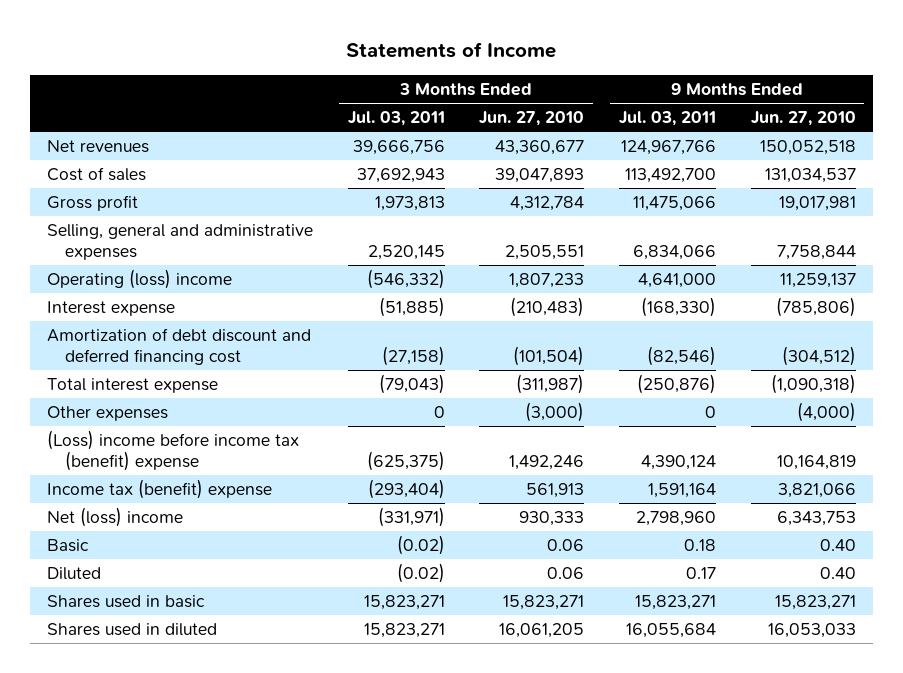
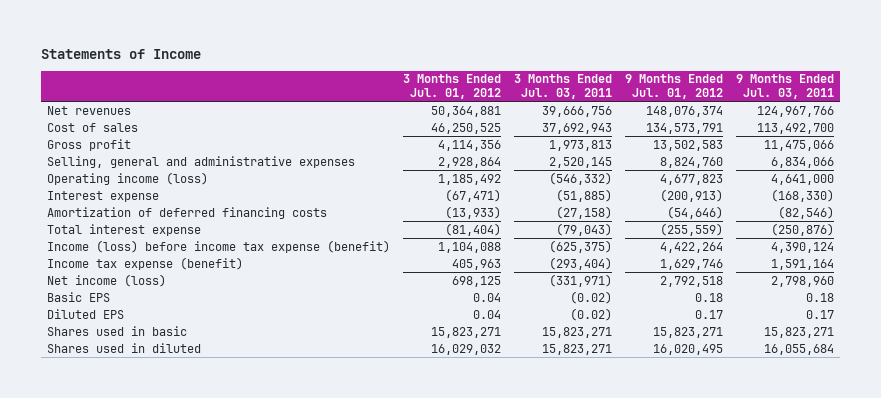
[479,111,585,127] Jun. 27, 2010 -> none
[750,111,856,127] Jun. 27, 2010 -> none
none -> [403,74,502,99] 3 Months Ended Jul. 01, 2012
none -> [625,74,724,99] 9 Months Ended Jul. 01, 2012
[47,269,233,290] Operating (loss) income -> [47,171,209,185] Operating income (loss)
[47,328,312,365] Amortization of debt discount and deferred financing cost -> [47,206,328,219] Amortization of deferred financing costs
[47,406,169,422] Other expenses -> none
[47,430,300,471] (Loss) income before income tax (benefit) expense -> [47,239,391,253] Income (loss) before income tax expense (benefit)
[47,479,273,500] Income tax (benefit) expense -> [47,256,244,270] Income tax expense (benefit)
[47,507,184,528] Net (loss) income -> [47,273,167,287] Net income (loss)
[47,539,90,553] Basic -> [47,291,111,302] Basic EPS
[47,567,102,581] Diluted -> [47,308,125,319] Diluted EPS

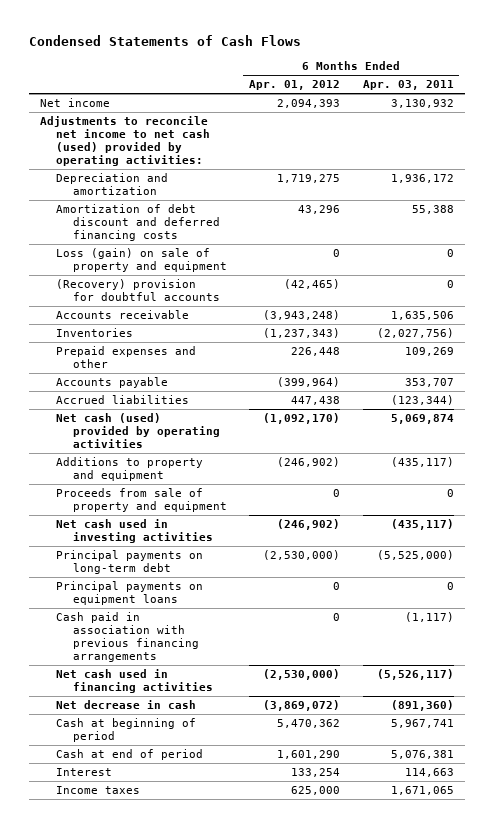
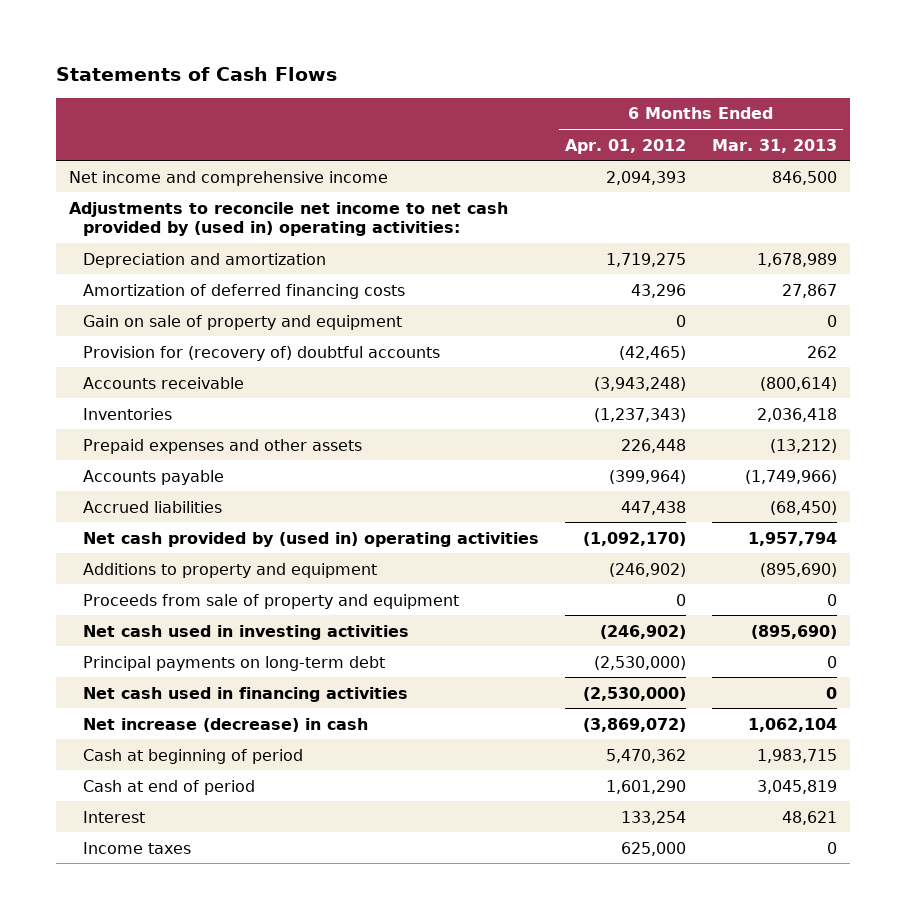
[28,34,301,46] Condensed Statements of Cash Flows -> [56,67,338,82] Statements of Cash Flows
[362,80,454,91] Apr. 03, 2011 -> none
none -> [711,138,837,153] Mar. 31, 2013
[40,98,111,108] Net income -> [69,170,389,186] Net income and comprehensive income
[40,116,211,166] Adjustments to reconcile net income to net cash (used) provided by operating activities: -> [69,201,509,237] Adjustments to reconcile net income to net cash provided by (used in) operating activities:
[56,204,220,241] Amortization of debt discount and deferred financing costs -> [83,283,406,299] Amortization of deferred financing costs
[56,248,227,272] Loss (gain) on sale of property and equipment -> [83,314,403,330] Gain on sale of property and equipment
[56,279,220,301] (Recovery) provision for doubtful accounts -> [83,345,441,361] Provision for (recovery of) doubtful accounts
[56,346,197,368] Prepaid expenses and other -> [83,438,363,454] Prepaid expenses and other assets
[56,413,220,448] Net cash (used) provided by operating activities -> [83,531,540,547] Net cash provided by (used in) operating activities
[56,581,204,605] Principal payments on equipment loans -> none
[56,612,199,662] Cash paid in association with previous financing arrangements -> none
[56,700,197,710] Net decrease in cash -> [83,717,369,732] Net increase (decrease) in cash

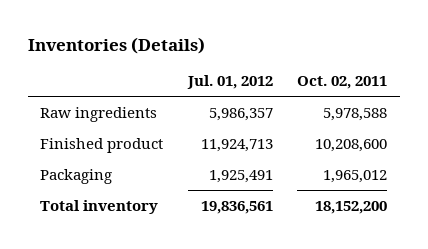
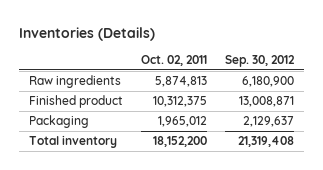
[186,75,273,90] Jul. 01, 2012 -> none
none -> [225,55,296,68] Sep. 30, 2012
[323,107,388,121] 5,978,588 -> [155,76,208,88] 5,874,813
[315,138,388,152] 10,208,600 -> [153,96,208,108] 10,312,375

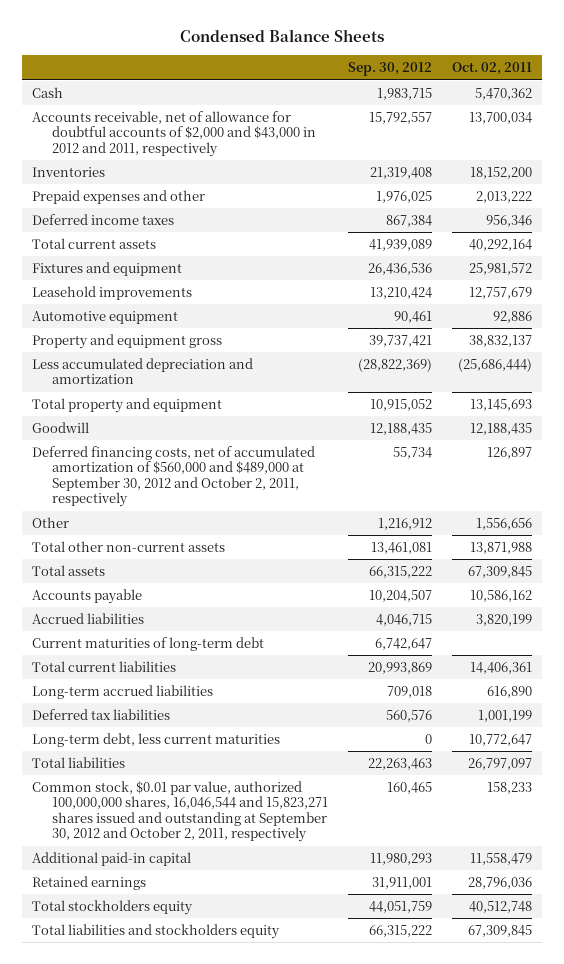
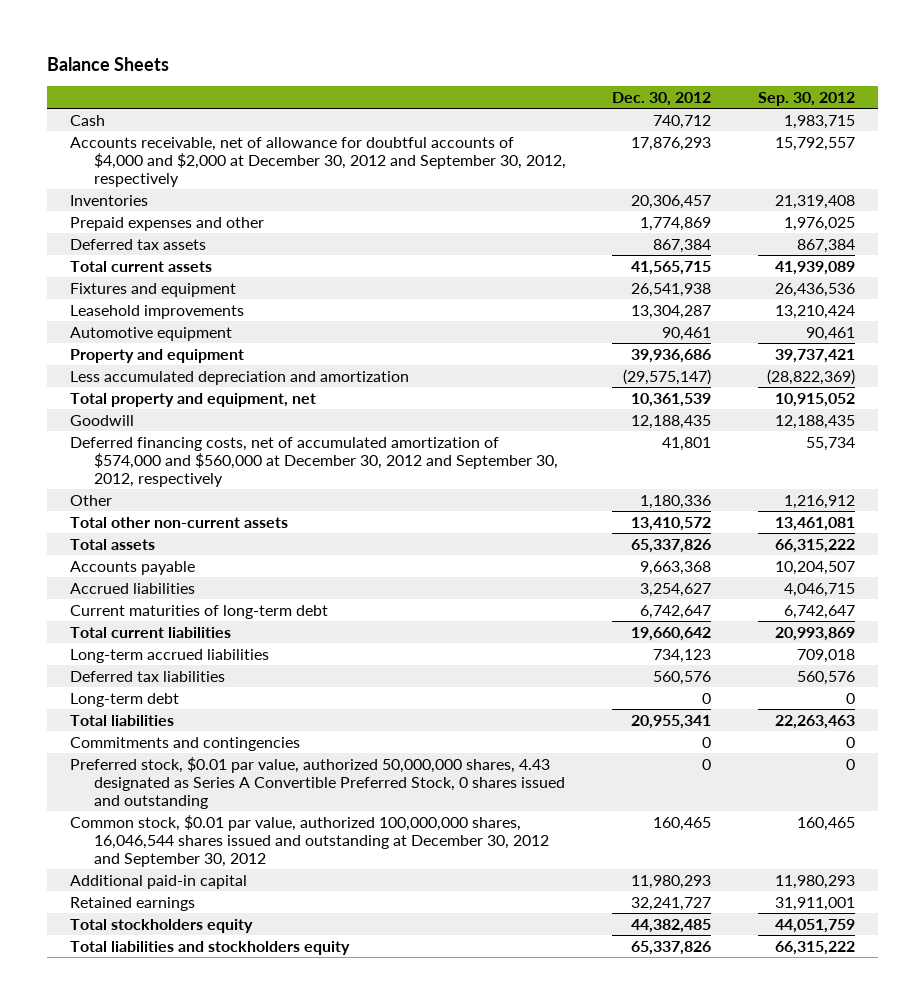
[180,29,385,43] Condensed Balance Sheets -> [46,56,169,71] Balance Sheets
[451,62,532,76] Oct. 02, 2011 -> none
none -> [612,91,712,106] Dec. 30, 2012
[32,110,316,157] Accounts receivable, net of allowance for doubtful accounts of $2,000 and $43,000 in 2012 and 2011, respectively -> [69,136,566,187] Accounts receivable, net of allowance for doubtful accounts of $4,000 and $2,000 at December 30, 2012 and September 30, 2012, respectively
[32,213,175,225] Deferred income taxes -> [69,238,206,250] Deferred tax assets
[32,333,223,349] Property and equipment gross -> [69,348,244,363] Property and equipment
[32,397,223,413] Total property and equipment -> [69,392,316,407] Total property and equipment, net
[32,445,316,508] Deferred financing costs, net of accumulated amortization of $560,000 and $489,000 at September 30, 2012 and October 2, 2011, respectively -> [69,436,558,487] Deferred financing costs, net of accumulated amortization of $574,000 and $560,000 at December 30, 2012 and September 30, 2012, respectively
[32,732,281,747] Long-term debt, less current maturities -> [69,692,179,707] Long-term debt
none -> [69,736,300,751] Commitments and contingencies
none -> [69,756,565,809] Preferred stock, $0.01 par value, authorized 50,000,000 shares, 4.43 designated as Series A Convertible Preferred Stock, 0 shares issued and outstanding
[32,780,328,843] Common stock, $0.01 par value, authorized 100,000,000 shares, 16,046,544 and 15,823,271 shares issued and outstanding at September 30, 2012 and October 2, 2011, respectively -> [69,814,549,867] Common stock, $0.01 par value, authorized 100,000,000 shares, 16,046,544 shares issued and outstanding at December 30, 2012 and September 30, 2012

